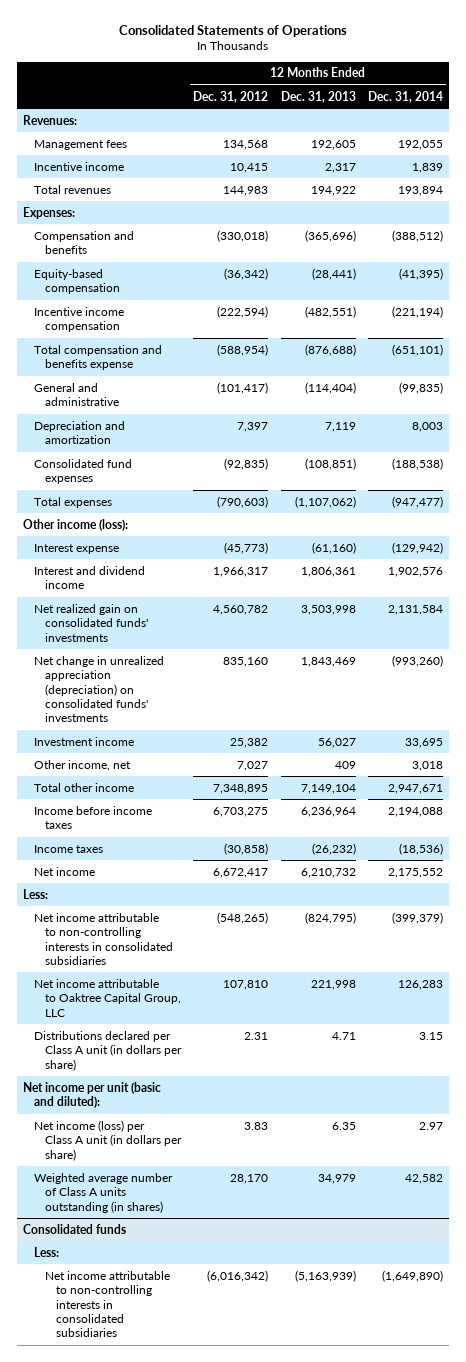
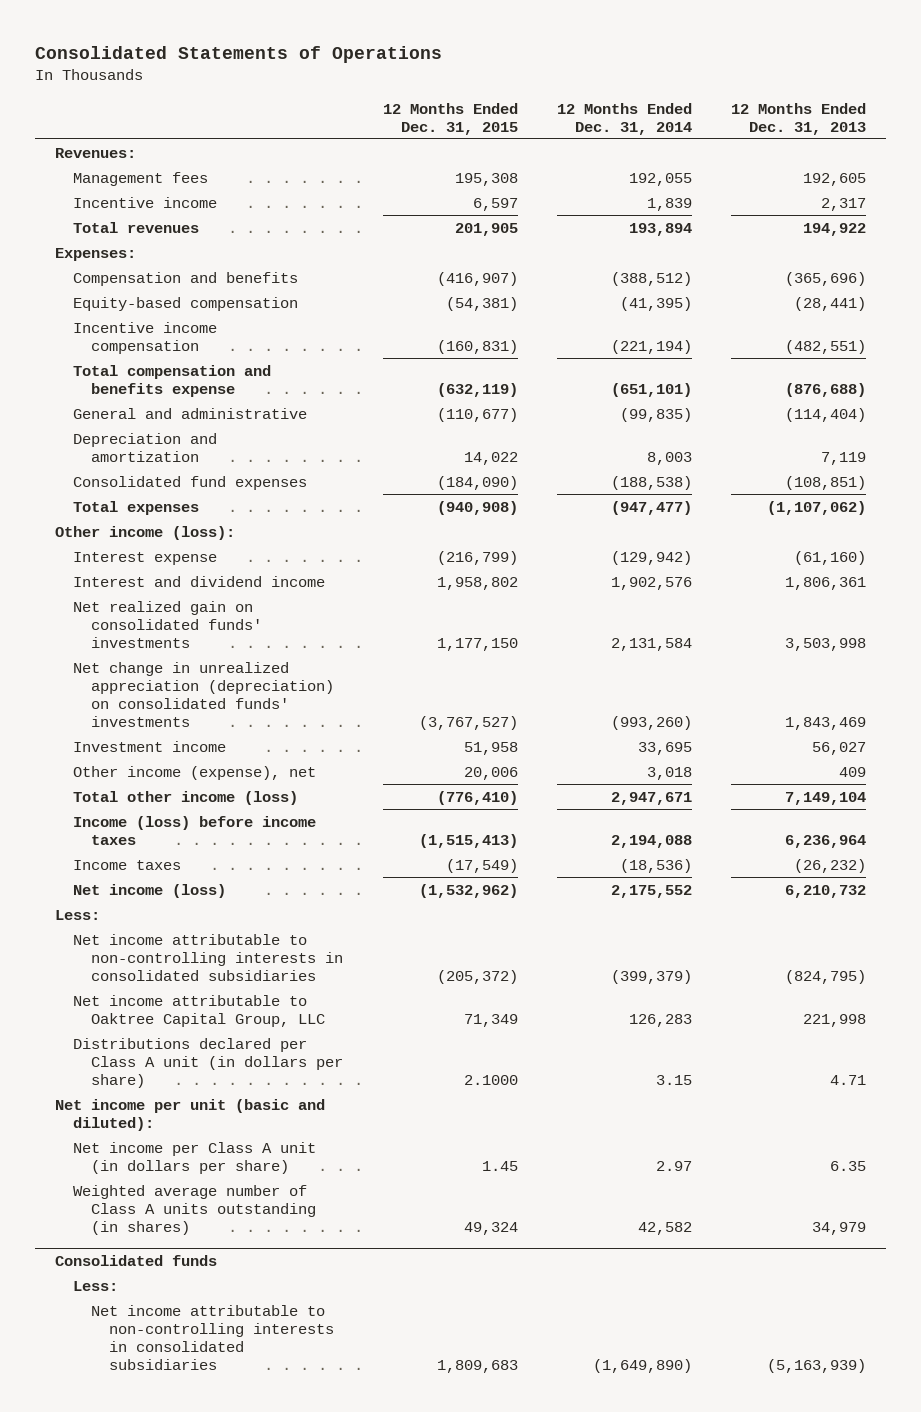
[193,90,269,103] Dec. 31, 2012 -> none
none -> [382,102,518,135] 12 Months Ended Dec. 31, 2015
[34,759,132,771] Other income, net -> [73,765,317,780] Other income (expense), net
[34,782,135,792] Total other income -> [73,790,299,805] Total other income (loss)
[34,805,153,830] Income before income taxes -> [73,815,317,845] Income (loss) before income taxes
[34,866,96,876] Net income -> [73,883,227,898] Net income (loss)
[34,1119,183,1161] Net income (loss) per Class A unit (in dollars per share) -> [73,1141,317,1174] Net income per Class A unit (in dollars per share)

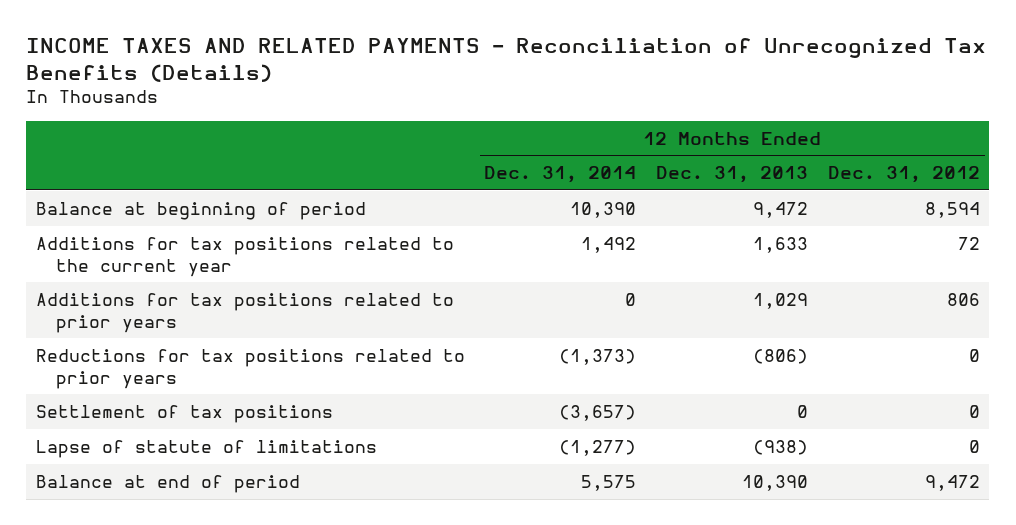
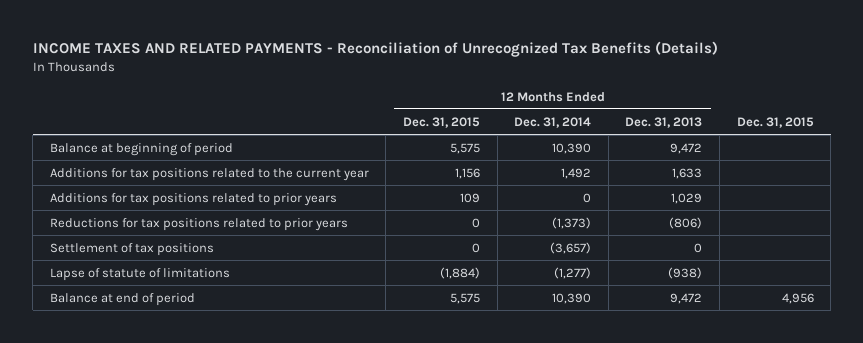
[827,166,980,184] Dec. 31, 2012 -> none
none -> [402,116,480,128] Dec. 31, 2015
none -> [736,116,814,128] Dec. 31, 2015
[581,474,637,491] 5,575 -> [552,292,592,304] 10,390
[742,474,809,491] 10,390 -> [670,292,703,304] 9,472

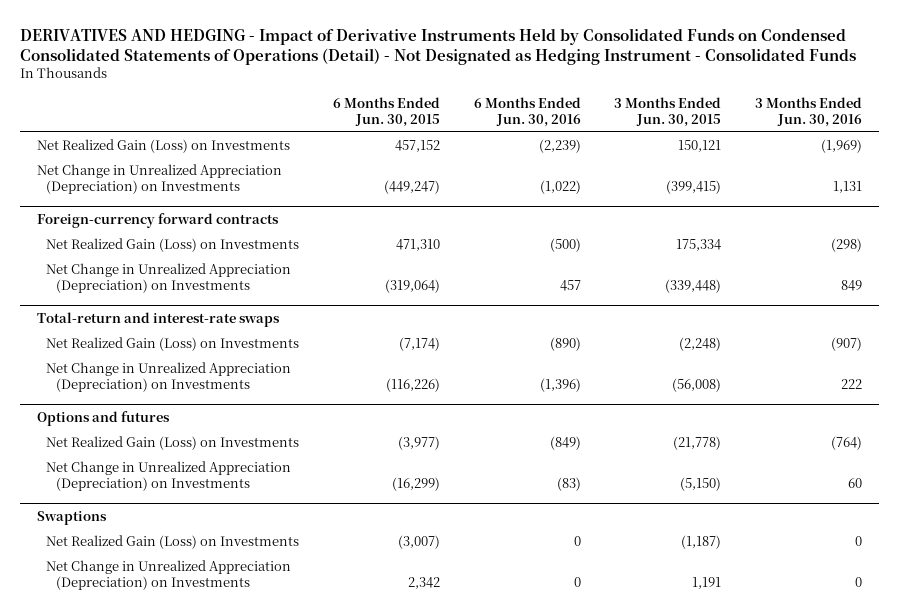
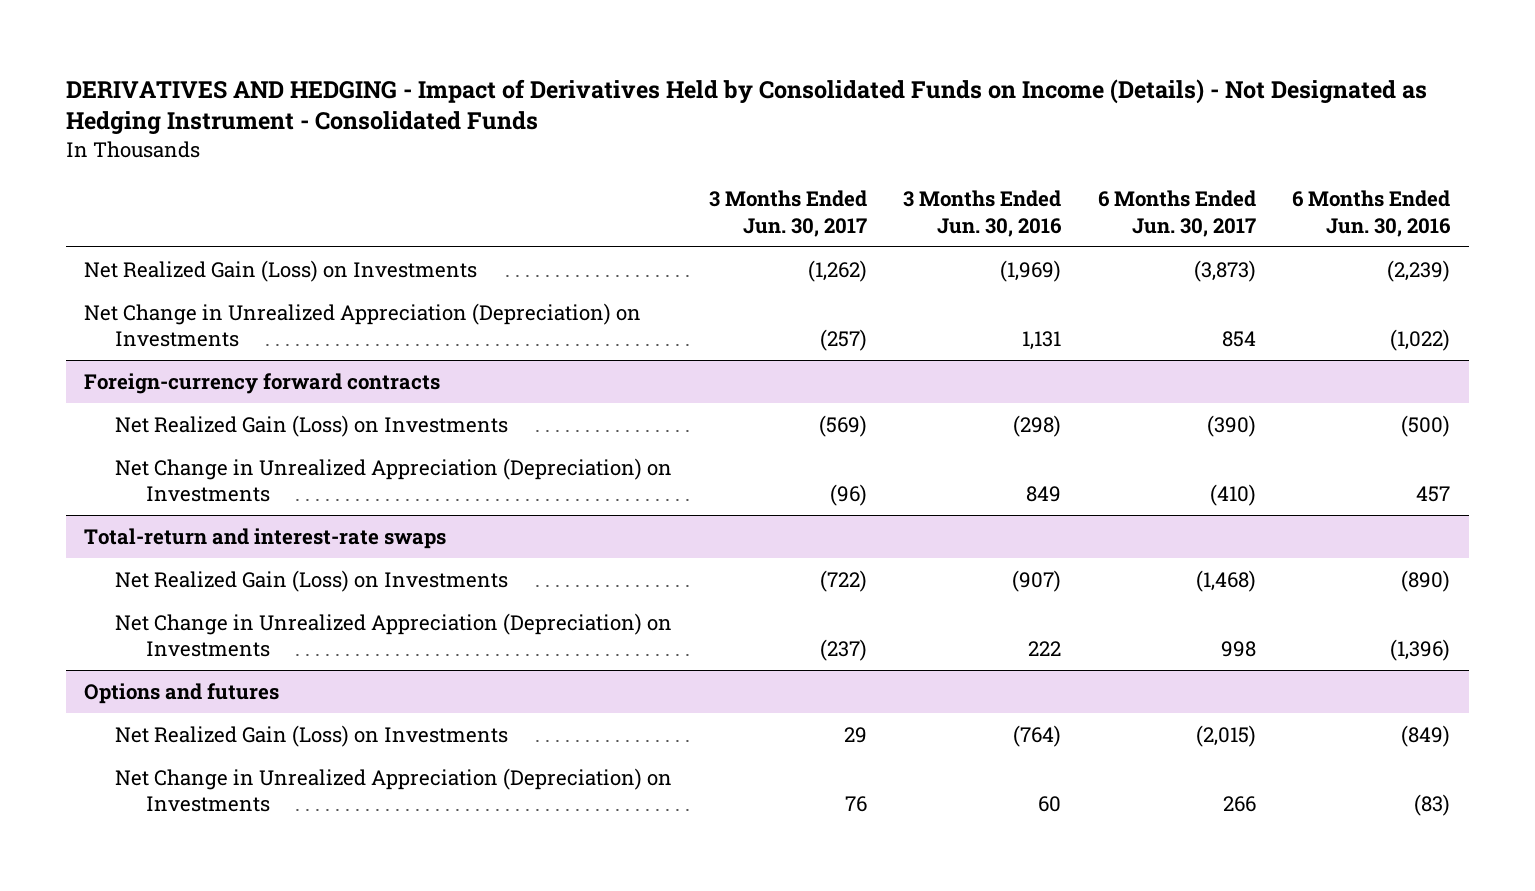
[20,27,857,65] DERIVATIVES AND HEDGING - Impact of Derivative Instruments Held by Consolidated Funds on Condensed Consolidated Statements of Operations (Detail) - Not Designated as Hedging Instrument - Consolidated Funds -> [66,78,1428,136] DERIVATIVES AND HEDGING - Impact of Derivatives Held by Consolidated Funds on Income (Details) - Not Designated as Hedging Instrument - Consolidated Funds
[333,97,441,128] 6 Months Ended Jun. 30, 2015 -> none
[614,97,722,128] 3 Months Ended Jun. 30, 2015 -> none
none -> [708,190,867,237] 3 Months Ended Jun. 30, 2017
none -> [1097,190,1256,237] 6 Months Ended Jun. 30, 2017
[37,511,108,526] Swaptions -> none
[46,535,300,550] Net Realized Gain (Loss) on Investments -> none
[46,560,292,591] Net Change in Unrealized Appreciation (Depreciation) on Investments -> none

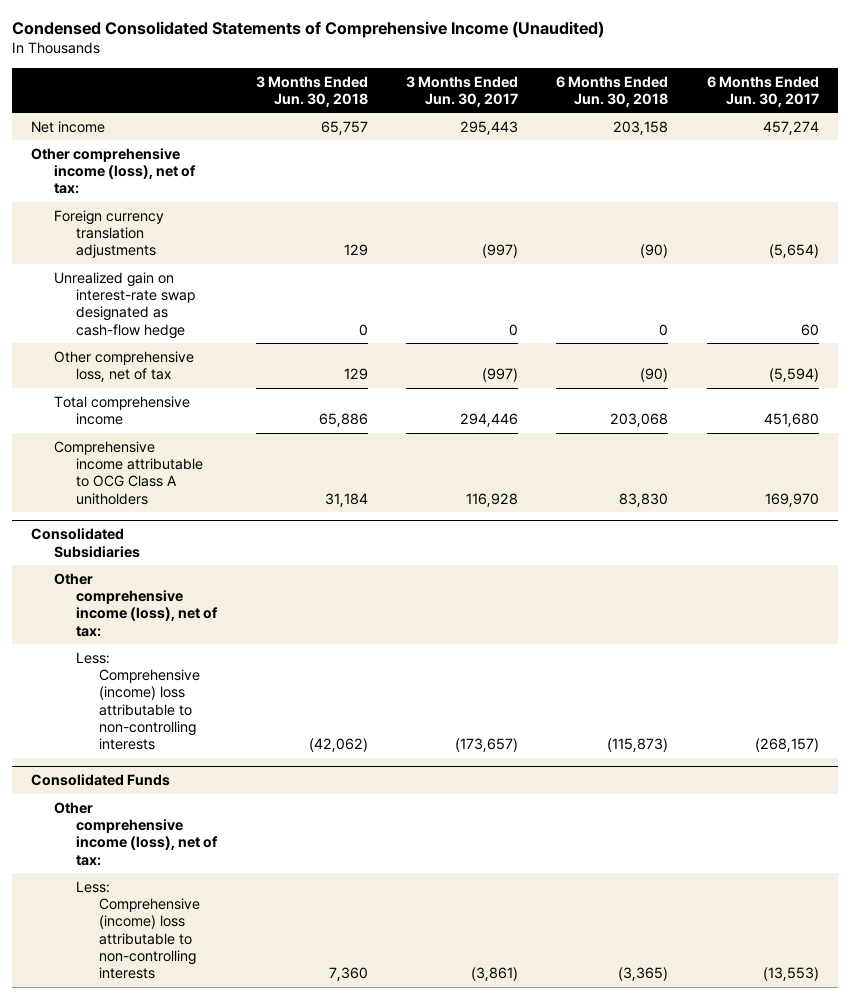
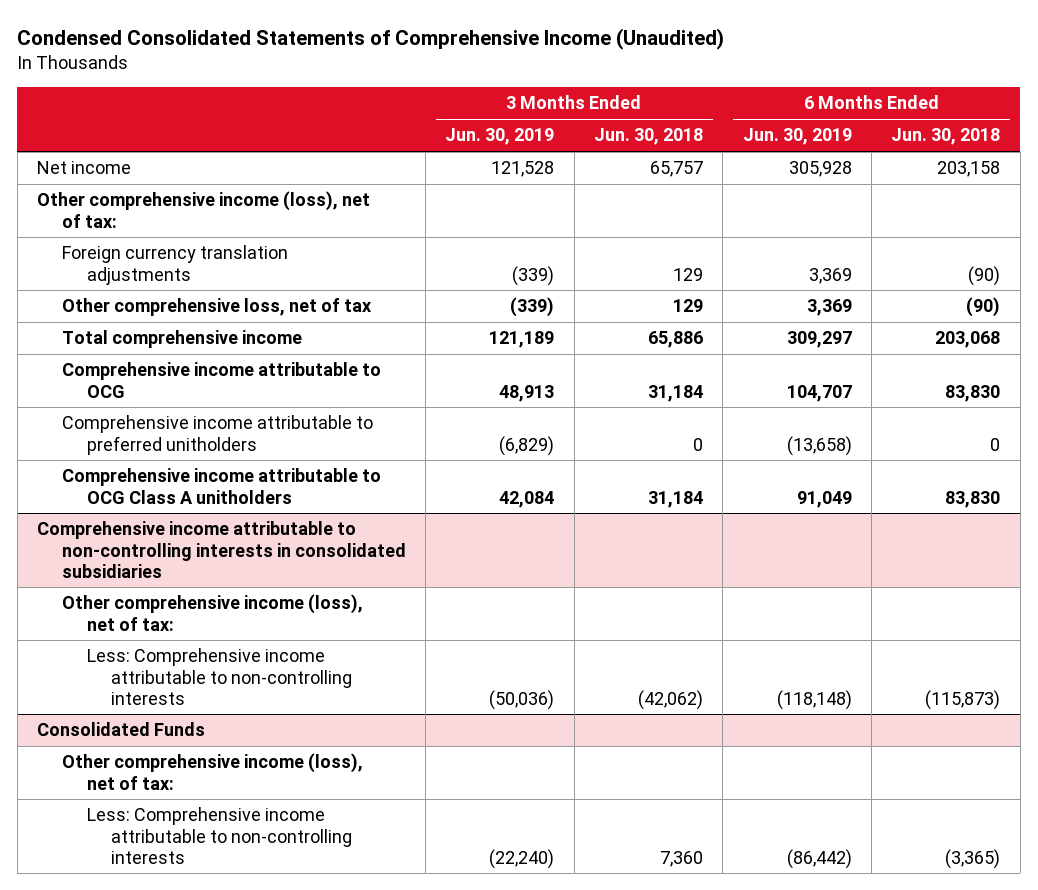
[406,75,519,107] 3 Months Ended Jun. 30, 2017 -> none
[706,75,819,107] 6 Months Ended Jun. 30, 2017 -> none
none -> [445,128,555,146] Jun. 30, 2019
none -> [742,128,852,146] Jun. 30, 2019
[53,271,196,339] Unrealized gain on interest-rate swap designated as cash-flow hedge -> none
none -> [61,362,381,398] Comprehensive income attributable to OCG
none -> [61,415,373,455] Comprehensive income attributable to preferred unitholders
[31,528,140,558] Consolidated Subsidiaries -> [37,521,406,578] Comprehensive income attributable to non-controlling interests in consolidated subsidiaries
[76,651,201,751] Less: Comprehensive (income) loss attributable to non-controlling interests -> [86,648,353,705] Less: Comprehensive income attributable to non-controlling interests
[76,880,201,980] Less: Comprehensive (income) loss attributable to non-controlling interests -> [86,807,353,864] Less: Comprehensive income attributable to non-controlling interests

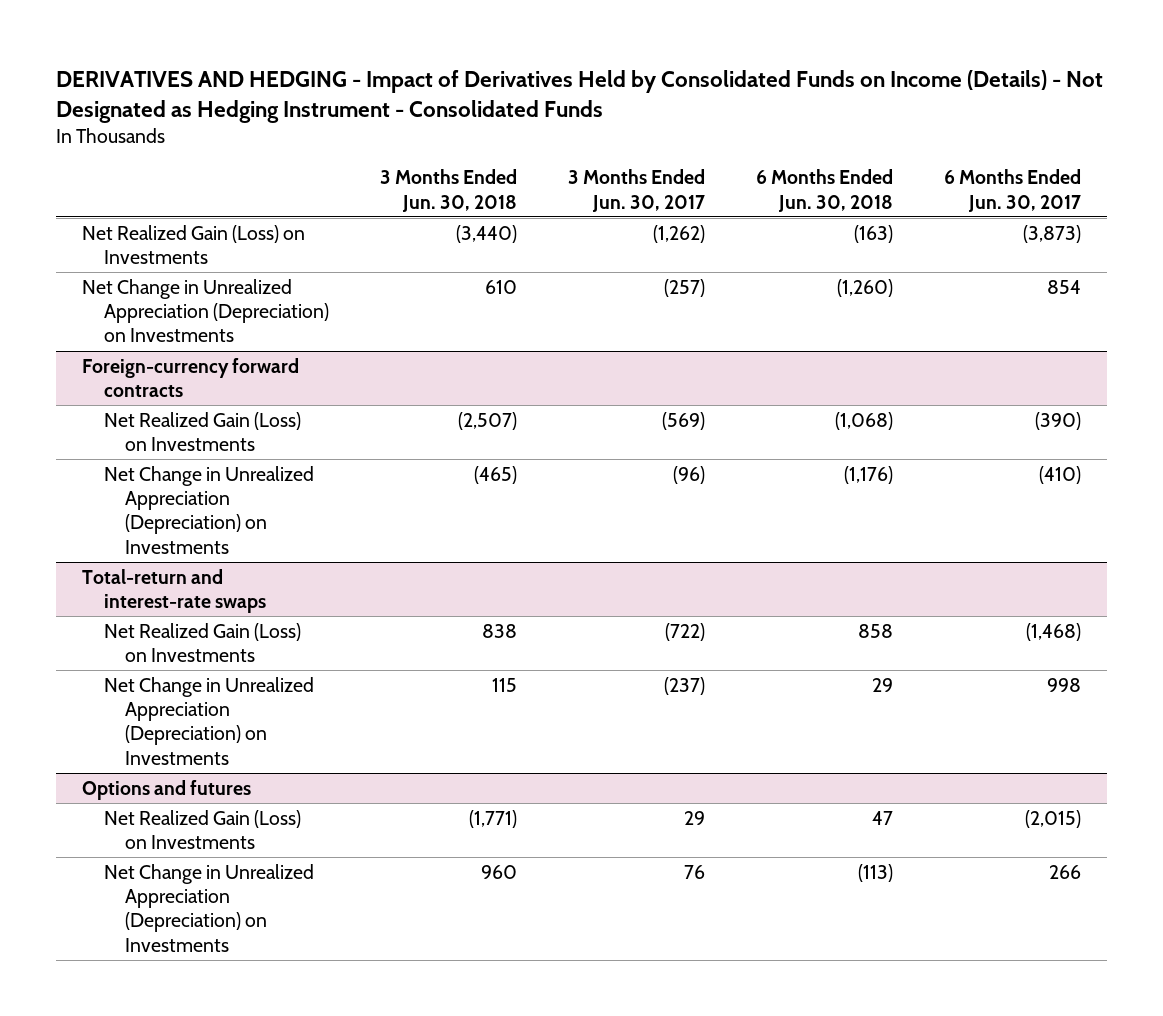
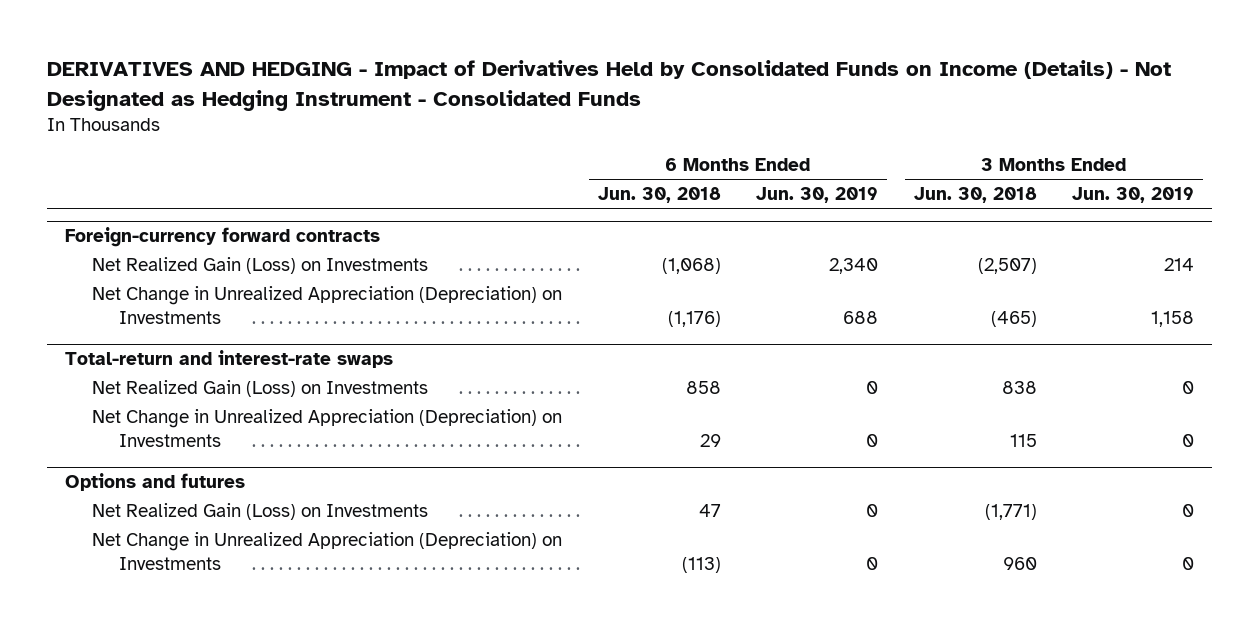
[567,169,705,212] 3 Months Ended Jun. 30, 2017 -> none
[944,169,1082,212] 6 Months Ended Jun. 30, 2017 -> none
none -> [756,187,879,204] Jun. 30, 2019
none -> [1072,187,1195,204] Jun. 30, 2019
[81,224,305,265] Net Realized Gain (Loss) on Investments -> none
[81,278,329,343] Net Change in Unrealized Appreciation (Depreciation) on Investments -> none

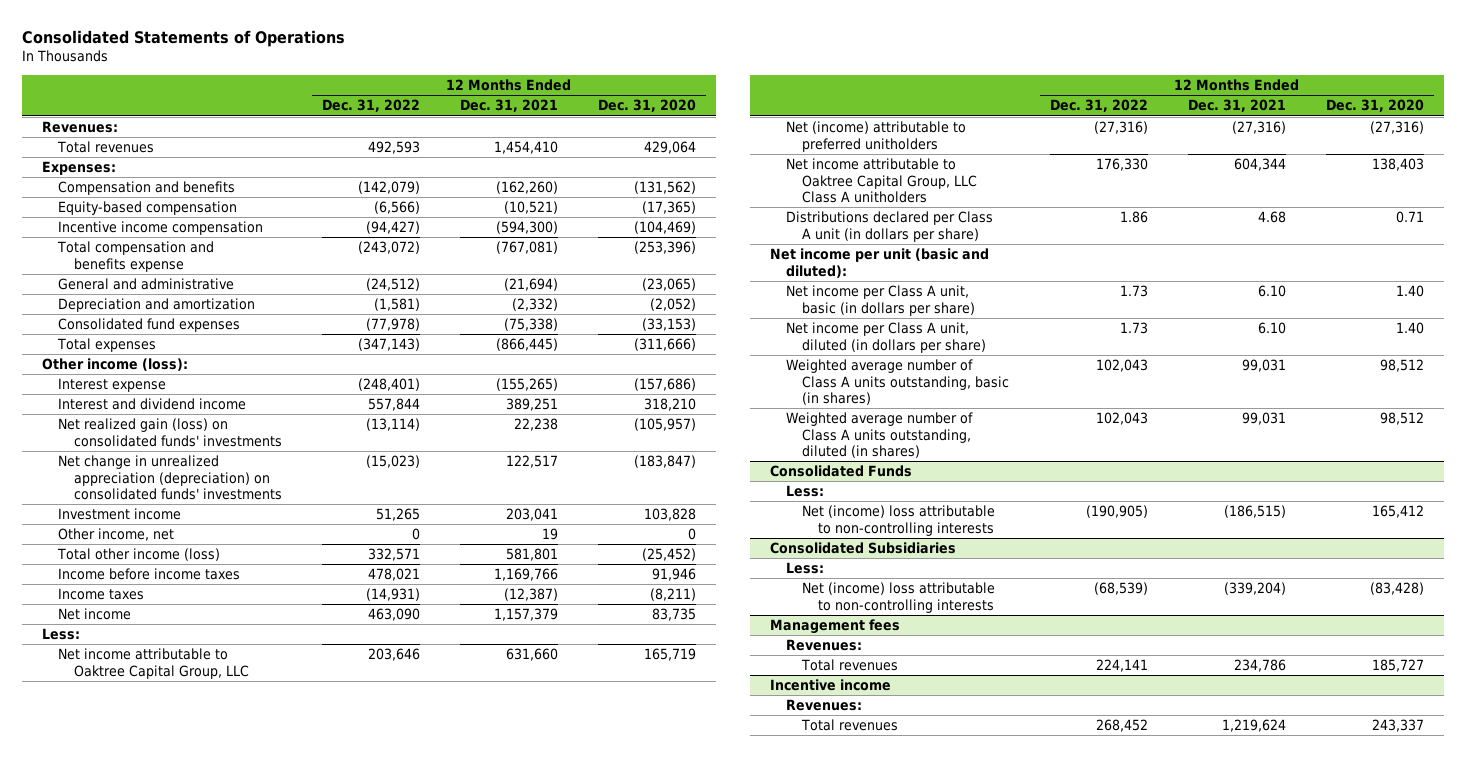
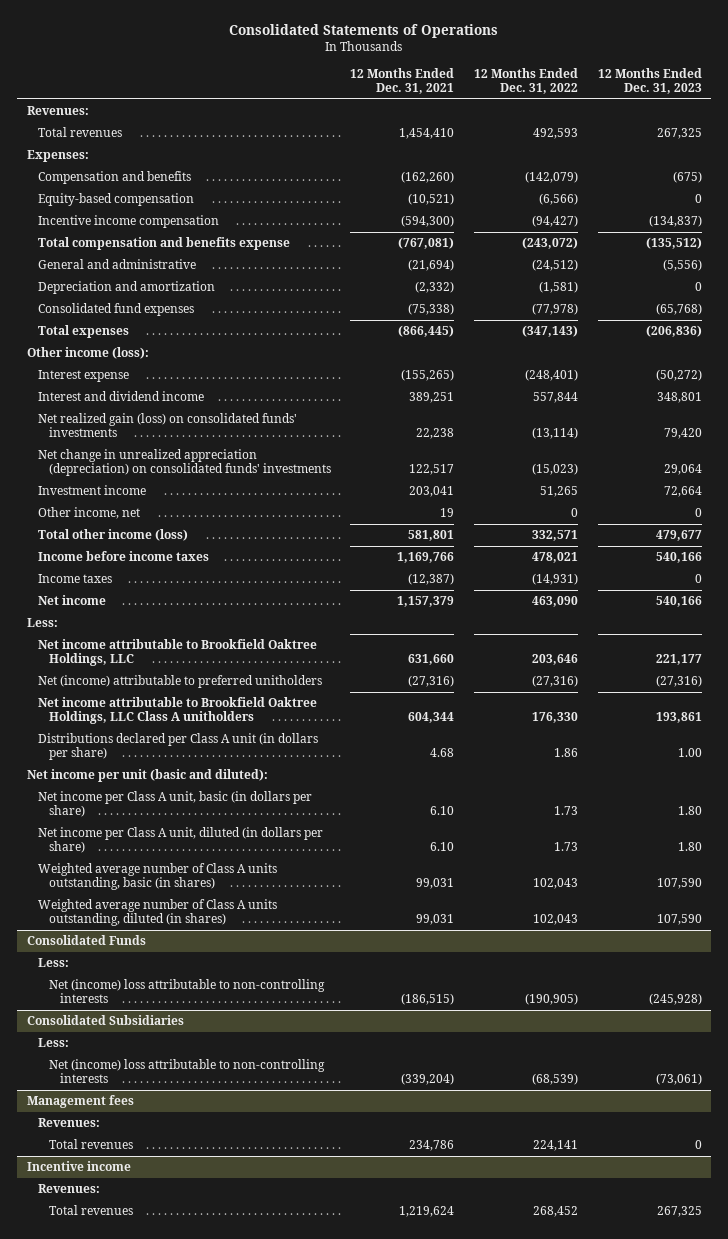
[598,99,697,113] Dec. 31, 2020 -> none
none -> [597,68,702,95] 12 Months Ended Dec. 31, 2023
[58,648,250,679] Net income attributable to Oaktree Capital Group, LLC -> [37,639,317,667] Net income attributable to Brookfield Oaktree Holdings, LLC
[785,158,977,204] Net income attributable to Oaktree Capital Group, LLC Class A unitholders -> [37,697,317,725] Net income attributable to Brookfield Oaktree Holdings, LLC Class A unitholders

